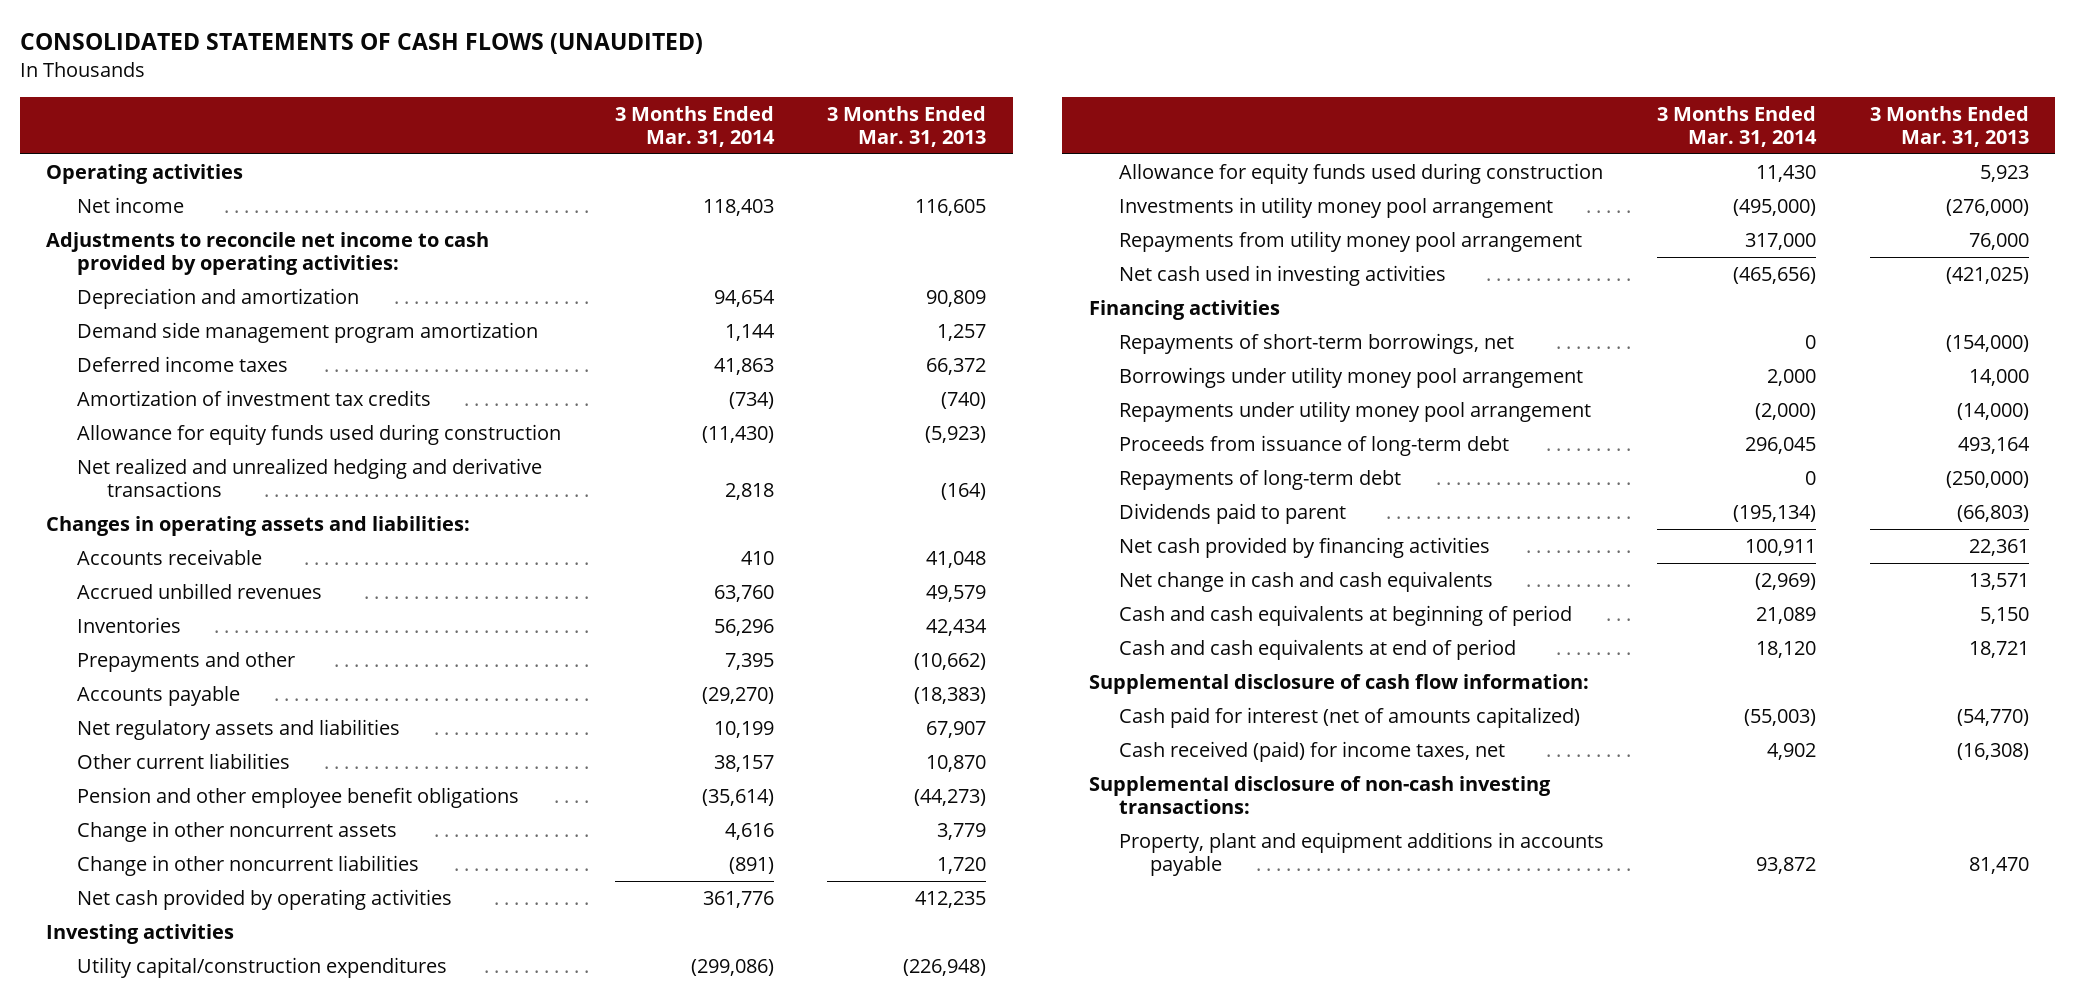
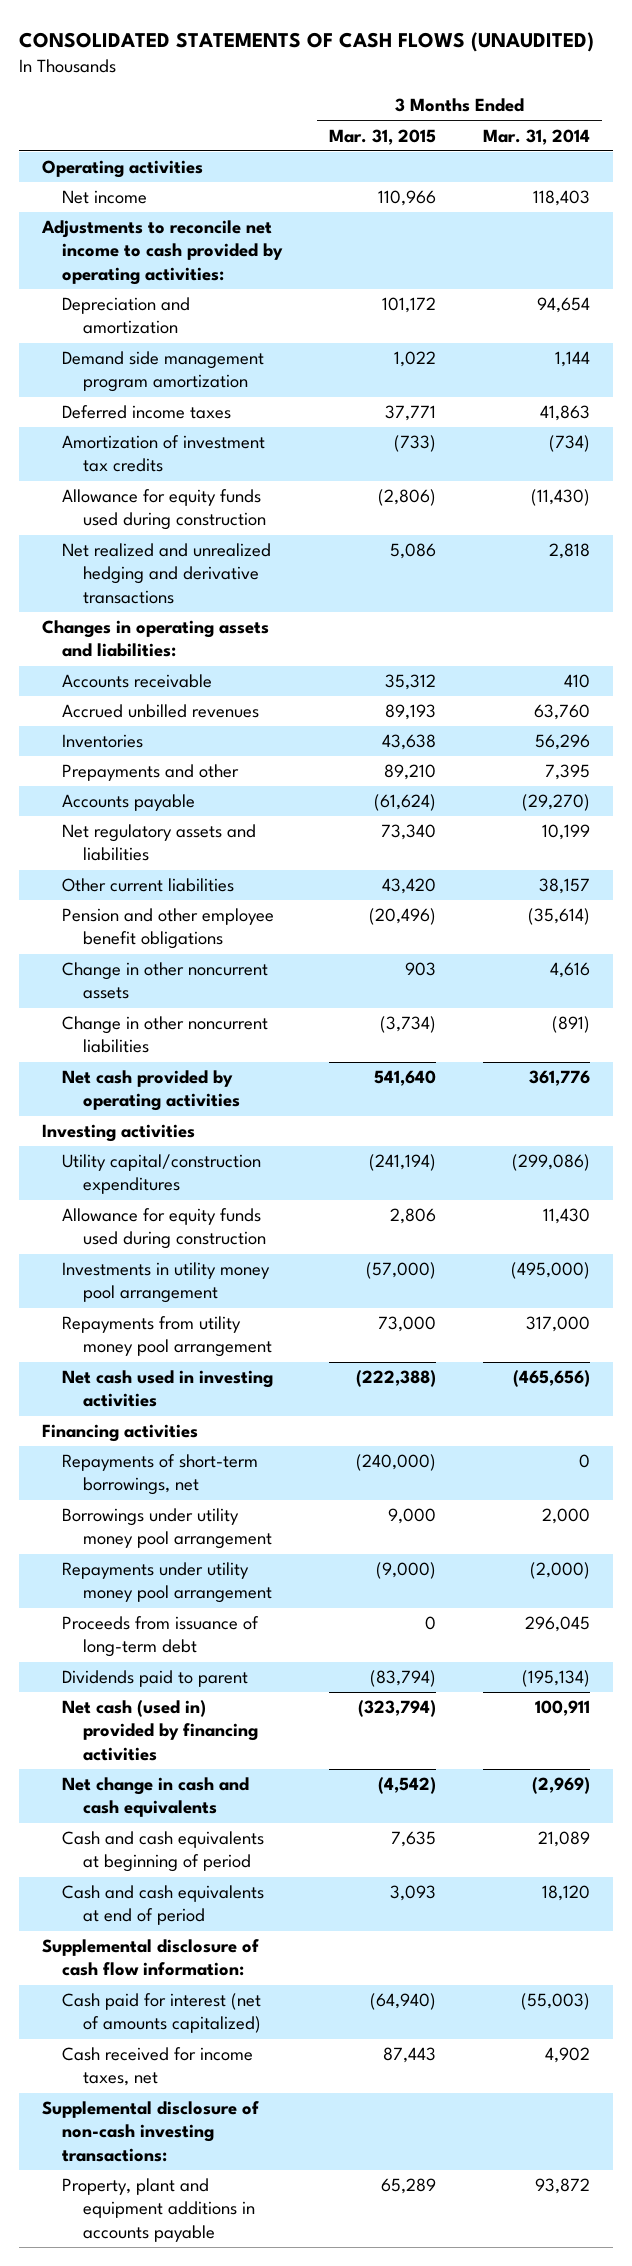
[827,105,987,147] 3 Months Ended Mar. 31, 2013 -> none
none -> [329,128,437,145] Mar. 31, 2015
[1119,470,1402,491] Repayments of long-term debt -> none
[1119,537,1491,559] Net cash provided by financing activities -> [62,1700,258,1761] Net cash (used in) provided by financing activities
[1119,741,1506,763] Cash received (paid) for income taxes, net -> [62,2047,254,2087] Cash received for income taxes, net

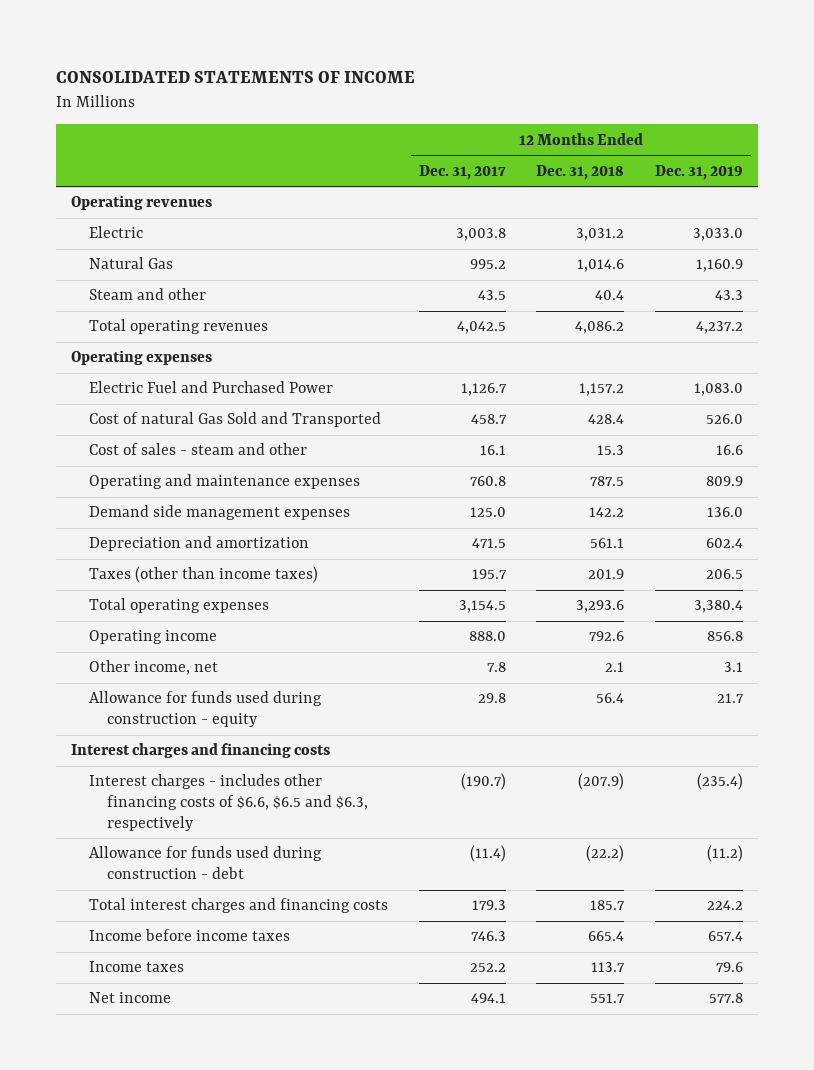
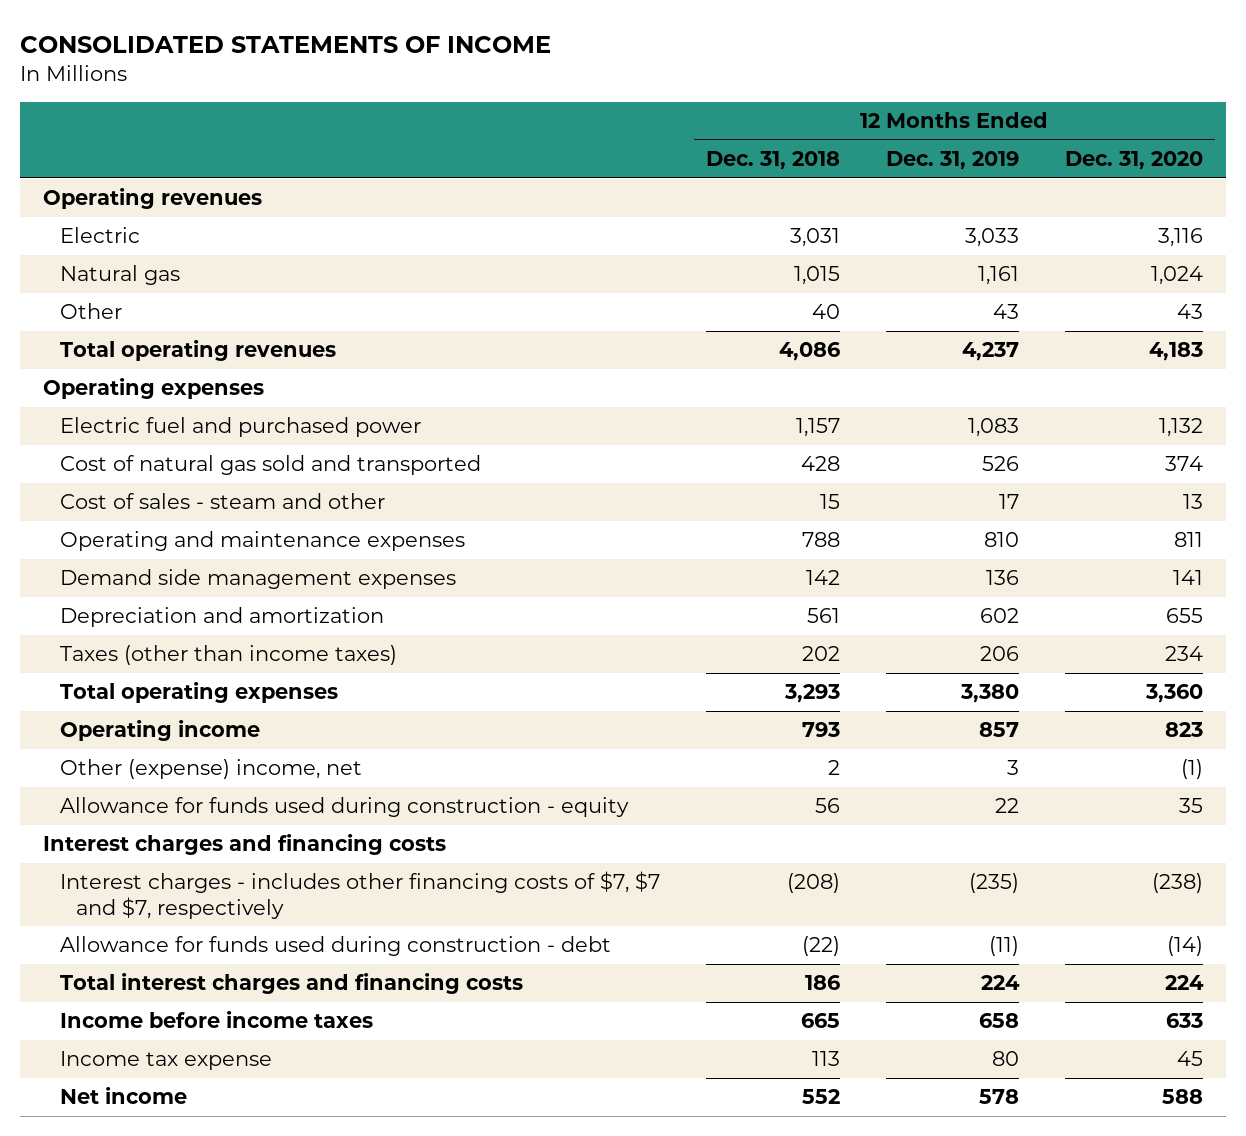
[418,164,506,180] Dec. 31, 2017 -> none
none -> [1065,151,1204,171] Dec. 31, 2020
[576,228,625,242] 3,031.2 -> [789,228,840,248] 3,031
[693,228,744,242] 3,033.0 -> [964,228,1019,248] 3,033
[88,257,173,270] Natural Gas -> [59,265,180,286] Natural gas
[577,259,625,273] 1,014.6 -> [793,266,840,286] 1,015
[696,259,744,273] 1,160.9 -> [977,266,1019,286] 1,161
[88,288,206,301] Steam and other -> [59,303,122,320] Other
[595,290,625,301] 40.4 -> [811,304,840,320] 40
[715,290,744,301] 43.3 -> [992,304,1019,320] 43
[575,321,625,335] 4,086.2 -> [778,342,840,362] 4,086
[696,321,744,335] 4,237.2 -> [961,342,1019,362] 4,237
[88,381,333,394] Electric Fuel and Purchased Power -> [59,417,421,438] Electric fuel and purchased power
[579,383,625,397] 1,157.2 -> [795,418,840,438] 1,157
[694,383,744,397] 1,083.0 -> [967,418,1019,438] 1,083
[88,412,381,428] Cost of natural Gas Sold and Transported -> [59,455,481,476] Cost of natural gas sold and transported
[588,414,625,425] 428.4 -> [800,456,840,472] 428
[706,414,744,425] 526.0 -> [981,456,1019,472] 526
[597,445,625,456] 15.3 -> [819,494,840,510] 15
[716,445,744,456] 16.6 -> [998,494,1019,510] 17
[590,476,625,487] 787.5 -> [801,532,840,548] 788
[706,476,744,487] 809.9 -> [983,532,1019,548] 810
[589,507,625,518] 142.2 -> [805,570,840,586] 142
[707,507,744,518] 136.0 -> [985,570,1019,586] 136
[590,538,625,549] 561.1 -> [806,608,840,624] 561
[706,538,744,549] 602.4 -> [979,608,1019,624] 602
[588,569,625,580] 201.9 -> [801,646,840,662] 202
[706,569,744,580] 206.5 -> [979,646,1019,662] 206
[576,600,625,614] 3,293.6 -> [783,684,840,704] 3,293
[694,600,744,614] 3,380.4 -> [959,684,1019,704] 3,380
[589,631,625,642] 792.6 -> [801,722,840,738] 793
[707,631,744,642] 856.8 -> [978,722,1019,738] 857
[88,660,218,676] Other income, net -> [59,759,362,780] Other (expense) income, net
[605,662,625,673] 2.1 -> [827,760,840,776] 2
[724,662,744,673] 3.1 -> [1006,760,1019,776] 3
[596,693,625,704] 56.4 -> [814,798,840,814] 56
[717,693,745,704] 21.7 -> [994,798,1019,814] 22
[88,774,368,831] Interest charges - includes other financing costs of $6.6, $6.5 and $6.3, respectively -> [59,871,660,919] Interest charges - includes other financing costs of $7, $7 and $7, respectively
[578,773,625,791] (207.9) -> [786,873,840,894] (208)
[697,773,744,791] (235.4) -> [968,873,1019,894] (235)
[586,845,625,863] (22.2) -> [801,936,840,957] (22)
[707,845,744,863] (11.2) -> [988,936,1019,957] (11)
[590,900,626,911] 185.7 -> [804,975,840,991] 186
[707,900,744,911] 224.2 -> [980,975,1020,991] 224
[588,931,625,942] 665.4 -> [800,1013,840,1029] 665
[708,931,744,942] 657.4 -> [978,1013,1019,1029] 658
[88,961,184,973] Income taxes -> [59,1051,272,1071] Income tax expense
[591,962,626,973] 113.7 -> [811,1051,840,1067] 113
[716,962,744,973] 79.6 -> [991,1051,1019,1067] 80
[590,993,626,1004] 551.7 -> [801,1089,840,1105] 552
[709,993,744,1004] 577.8 -> [978,1089,1019,1105] 578

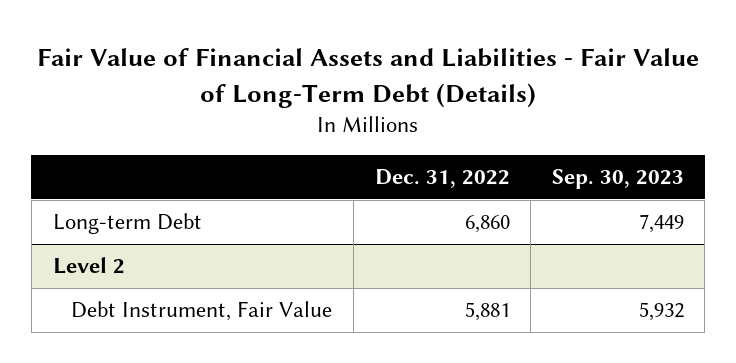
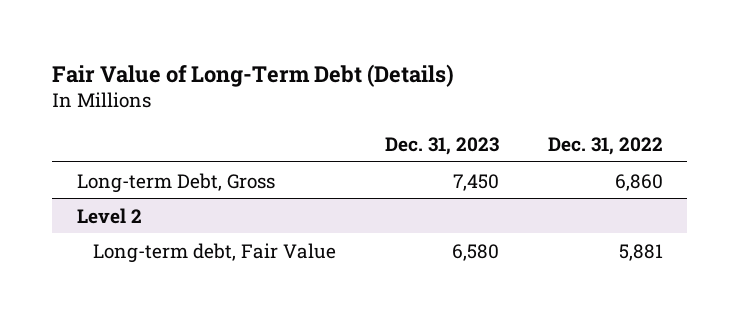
[37,48,700,108] Fair Value of Financial Assets and Liabilities - Fair Value of Long-Term Debt (Details) -> [52,63,455,87] Fair Value of Long-Term Debt (Details)
[551,169,684,190] Sep. 30, 2023 -> none
none -> [384,136,499,155] Dec. 31, 2023
[52,213,202,235] Long-term Debt -> [76,172,275,193] Long-term Debt, Gross
[71,301,333,322] Debt Instrument, Fair Value -> [92,242,336,263] Long-term debt, Fair Value

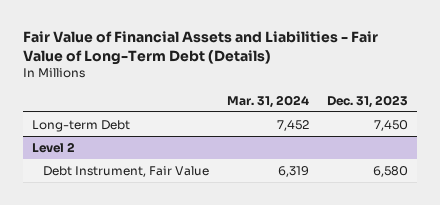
[52,63,455,87] Fair Value of Long-Term Debt (Details) -> [23,30,379,65] Fair Value of Financial Assets and Liabilities - Fair Value of Long-Term Debt (Details)
[547,136,663,155] Dec. 31, 2022 -> none
none -> [227,94,310,108] Mar. 31, 2024
[76,172,275,193] Long-term Debt, Gross -> [32,119,131,132] Long-term Debt
[92,242,336,263] Long-term debt, Fair Value -> [43,165,210,177] Debt Instrument, Fair Value

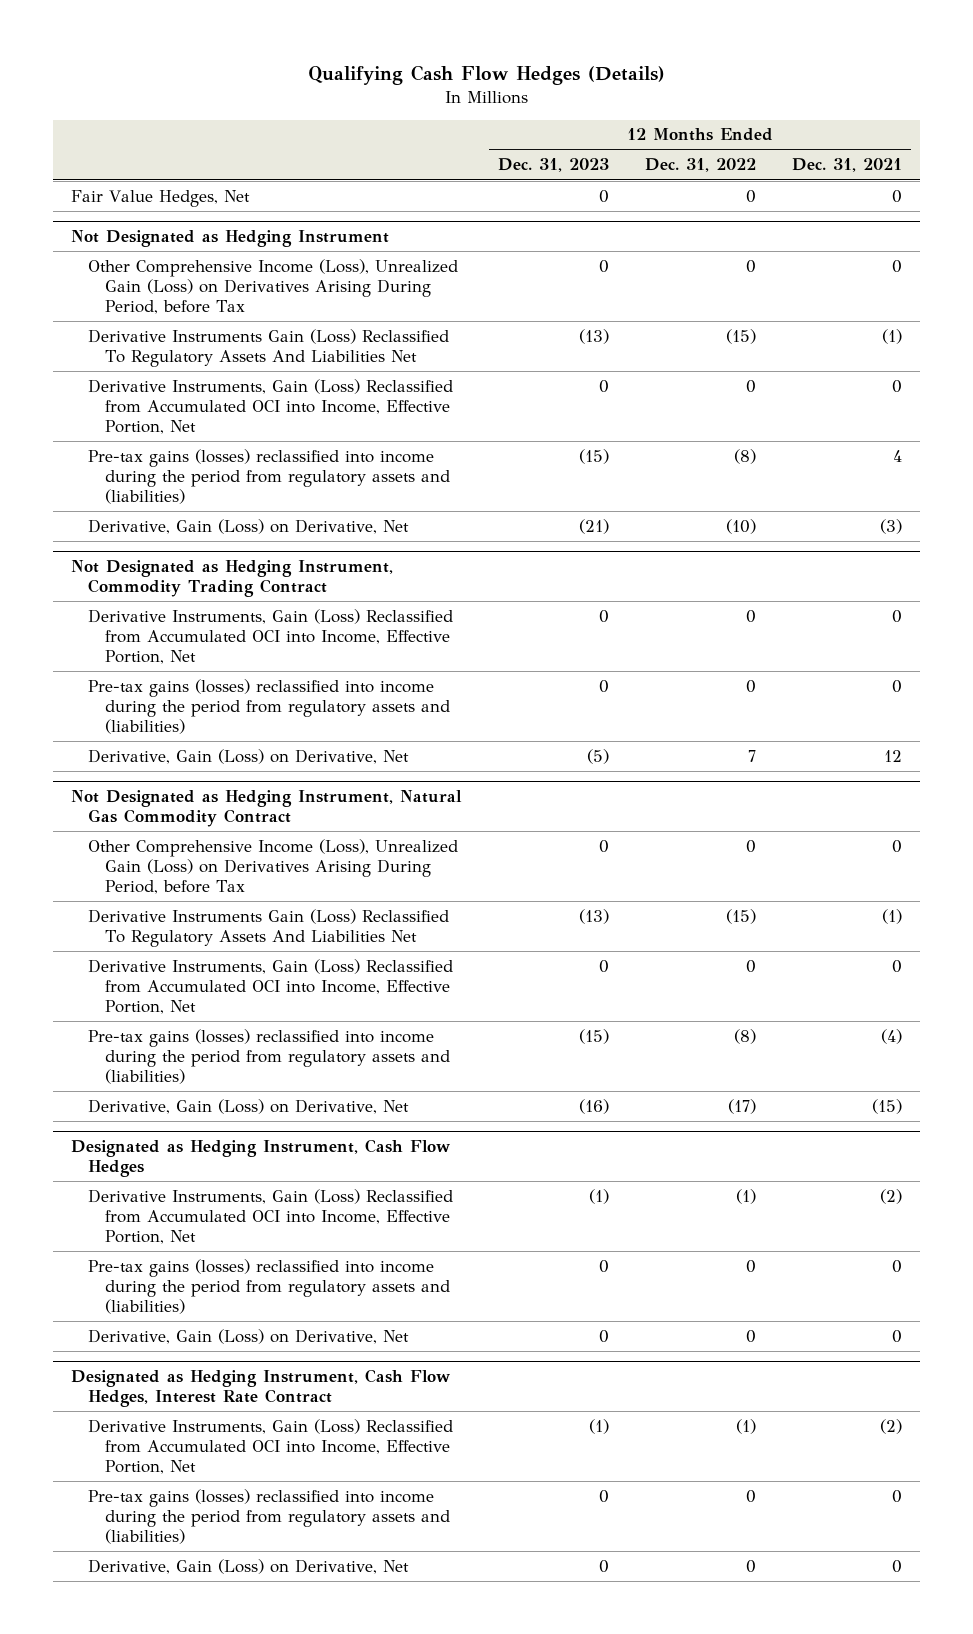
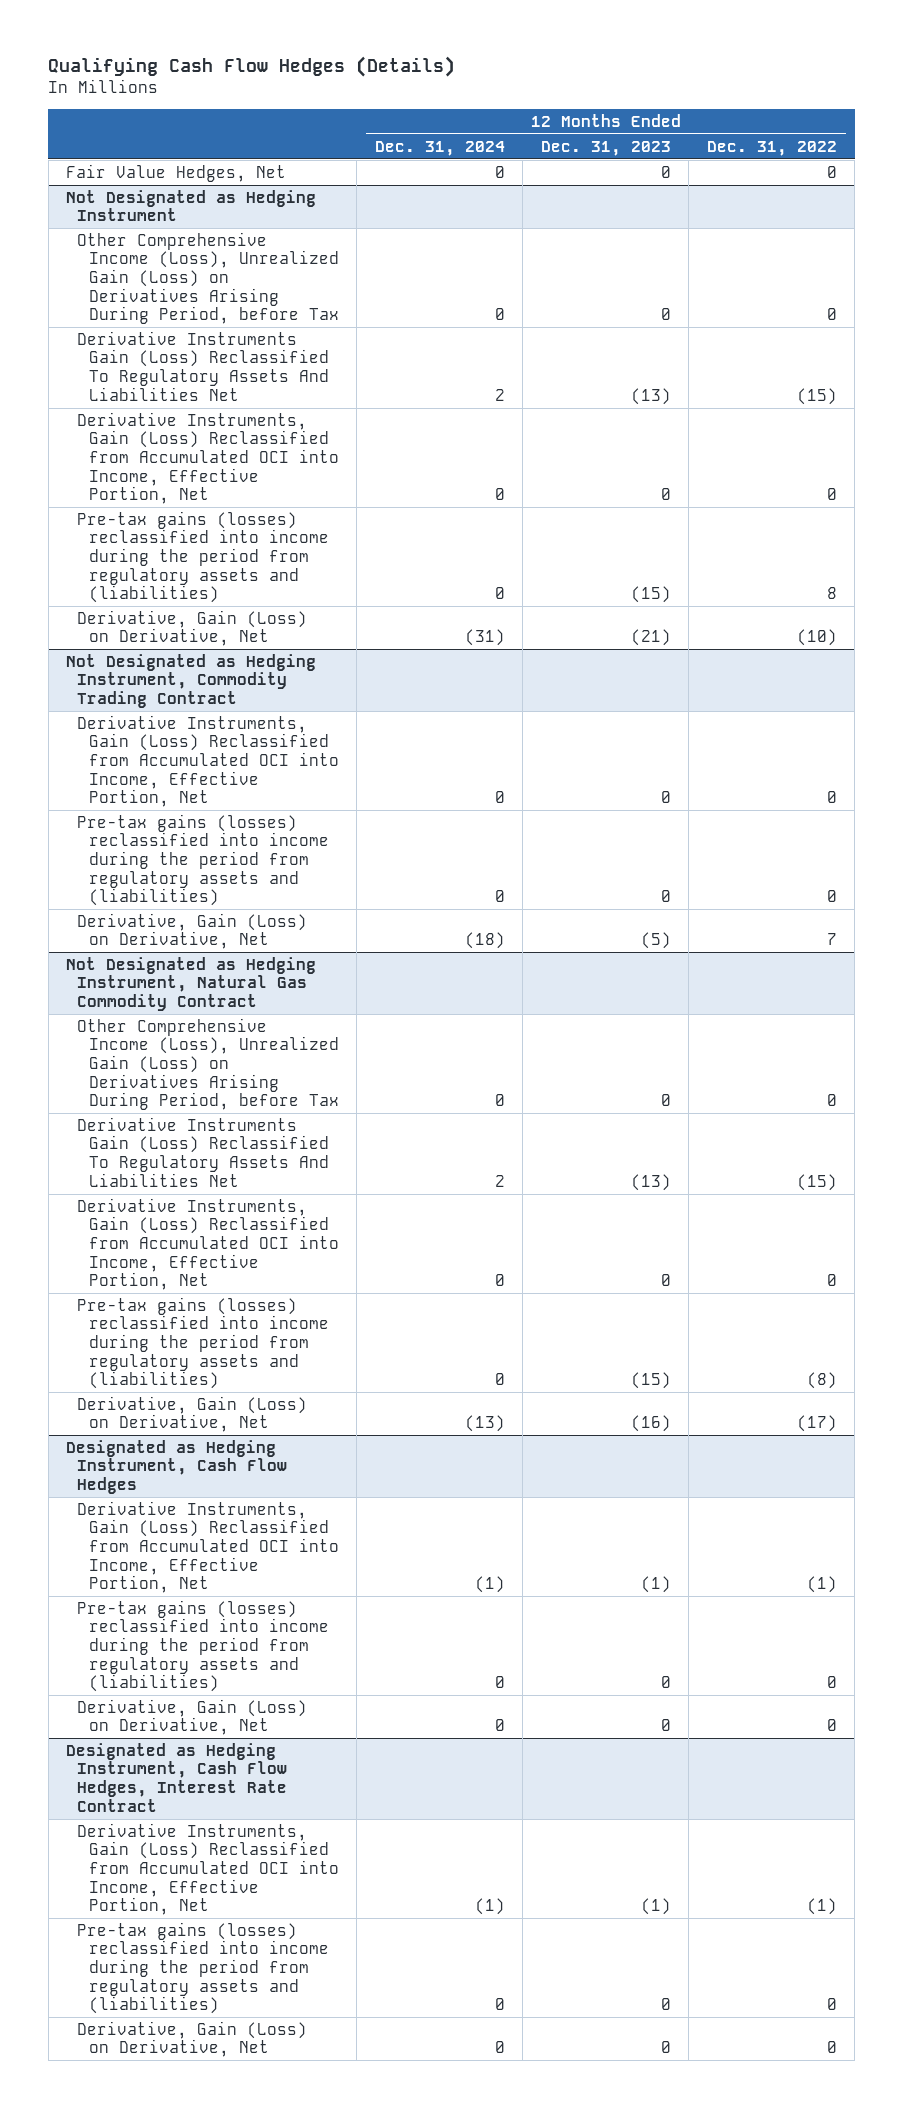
[791,158,902,173] Dec. 31, 2021 -> none
none -> [374,140,505,156] Dec. 31, 2024
[733,448,756,464] (8) -> [826,587,837,600] 8

